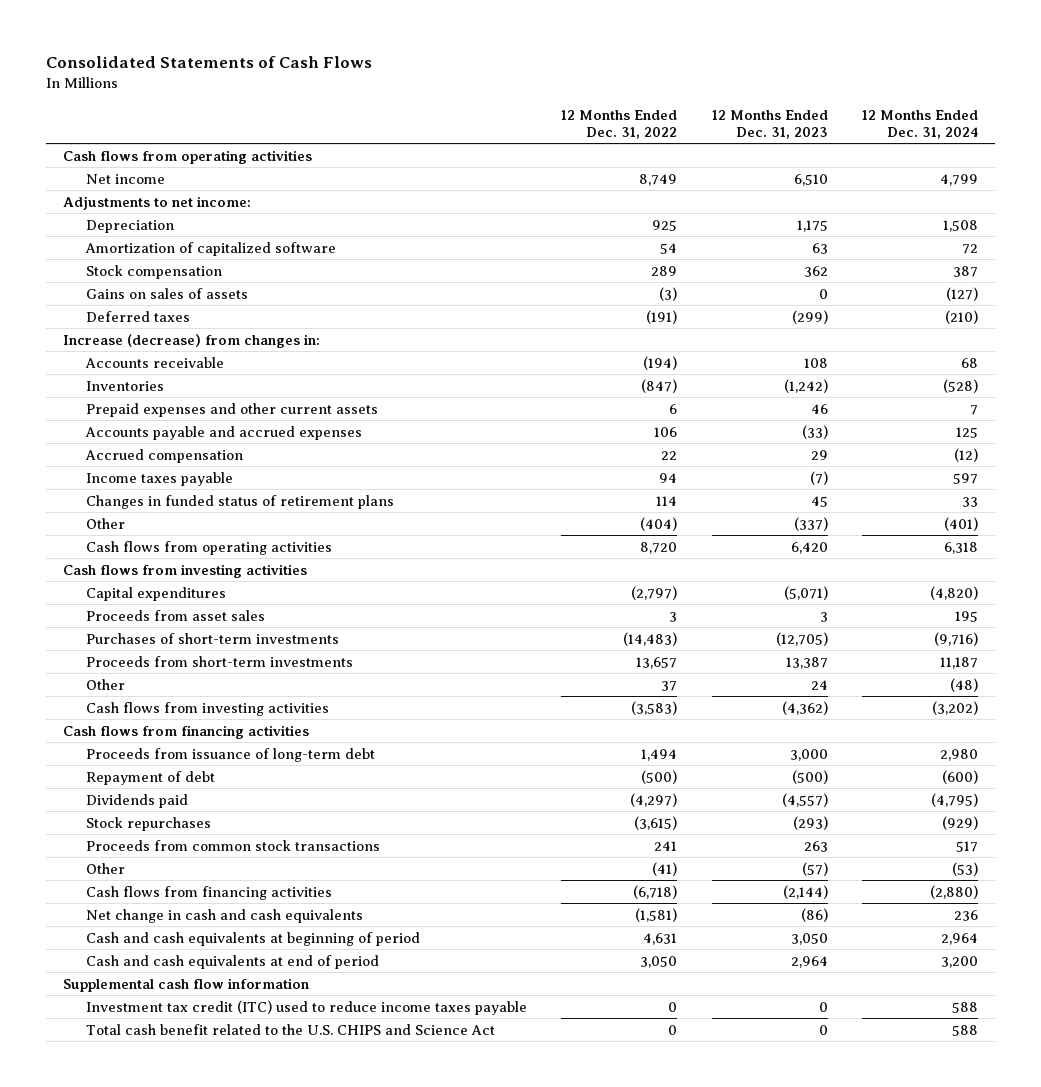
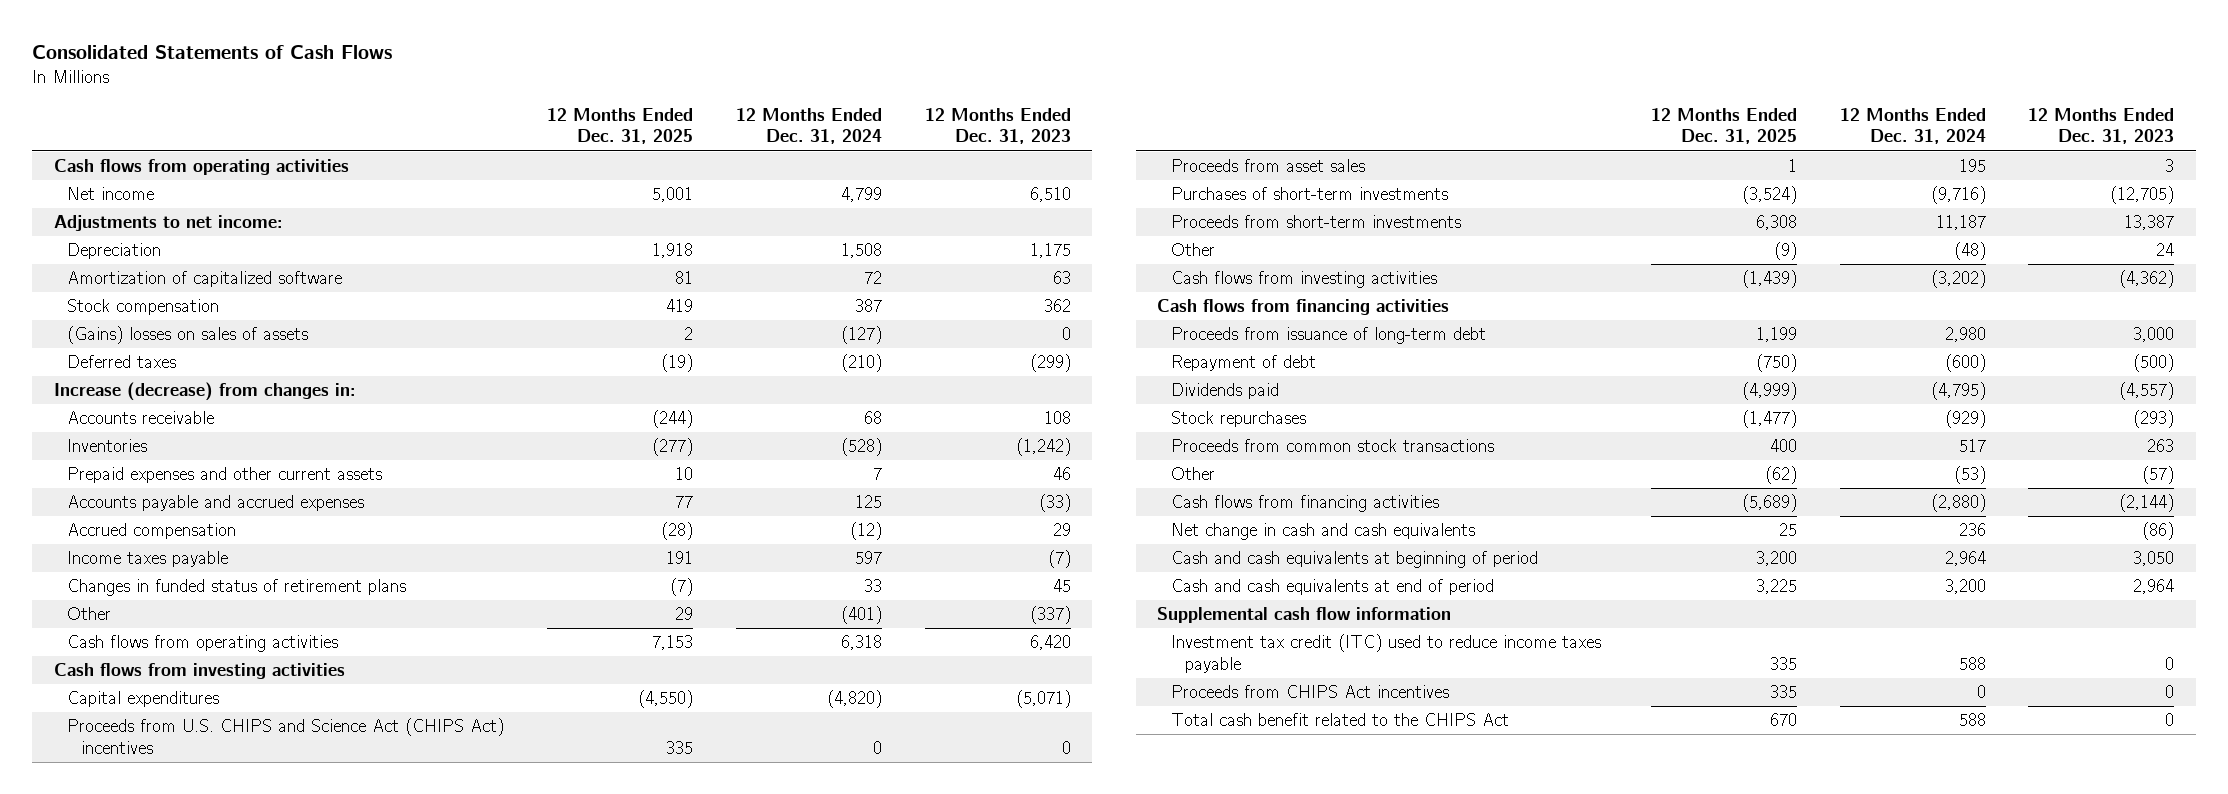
[561,109,678,139] 12 Months Ended Dec. 31, 2022 -> none
none -> [547,107,694,145] 12 Months Ended Dec. 31, 2025
[86,287,249,299] Gains on sales of assets -> [67,326,309,345] (Gains) losses on sales of assets
none -> [67,718,505,754] Proceeds from U.S. CHIPS and Science Act (CHIPS Act) incentives
none -> [1170,685,1449,699] Proceeds from CHIPS Act incentives
[86,1023,496,1035] Total cash benefit related to the U.S. CHIPS and Science Act -> [1170,713,1509,727] Total cash benefit related to the CHIPS Act

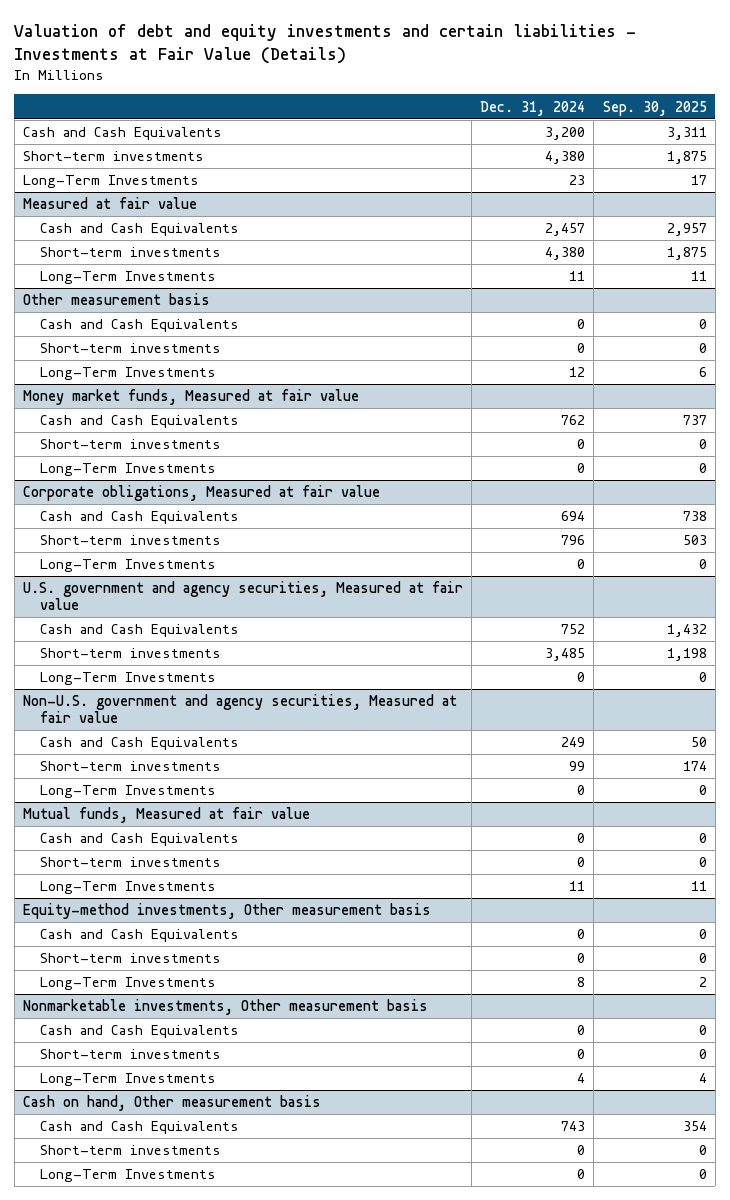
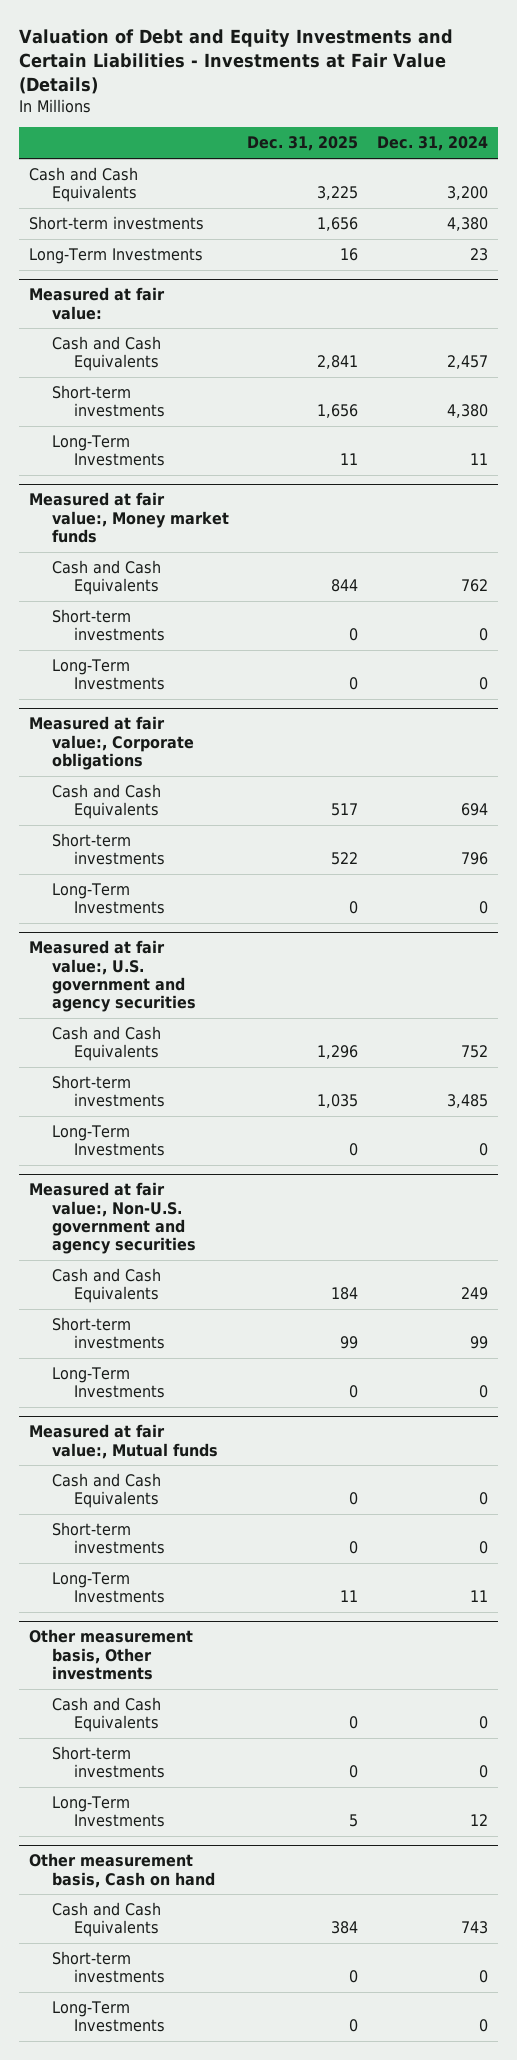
[14,24,637,64] Valuation of debt and equity investments and certain liabilities - Investments at Fair Value (Details) -> [19,29,454,95] Valuation of Debt and Equity Investments and Certain Liabilities - Investments at Fair Value (Details)
[602,100,707,116] Sep. 30, 2025 -> none
none -> [247,136,359,152] Dec. 31, 2025
[22,197,197,210] Measured at fair value -> [28,287,165,320] Measured at fair value:
[22,293,210,306] Other measurement basis -> none
[40,319,240,333] Cash and Cash Equivalents -> none
[40,343,222,354] Short-term investments -> none
[40,367,217,381] Long-Term Investments -> none
[22,389,359,406] Money market funds, Measured at fair value -> [28,492,229,543] Measured at fair value:, Money market funds
[22,485,380,502] Corporate obligations, Measured at fair value -> [28,716,194,770] Measured at fair value:, Corporate obligations
[22,581,463,611] U.S. government and agency securities, Measured at fair value -> [28,940,196,1013] Measured at fair value:, U.S. government and agency securities
[22,694,457,724] Non-U.S. government and agency securities, Measured at fair value -> [28,1182,196,1255] Measured at fair value:, Non-U.S. government and agency securities
[22,807,310,824] Mutual funds, Measured at fair value -> [28,1424,218,1459] Measured at fair value:, Mutual funds
[22,903,431,920] Equity-method investments, Other measurement basis -> none
[40,929,240,943] Cash and Cash Equivalents -> none
[40,953,222,964] Short-term investments -> none
[40,977,217,991] Long-Term Investments -> none
[22,999,428,1016] Nonmarketable investments, Other measurement basis -> [28,1629,193,1680] Other measurement basis, Other investments
[577,1073,586,1084] 4 -> [470,1814,489,1827] 12
[22,1095,321,1112] Cash on hand, Other measurement basis -> [28,1853,215,1888] Other measurement basis, Cash on hand

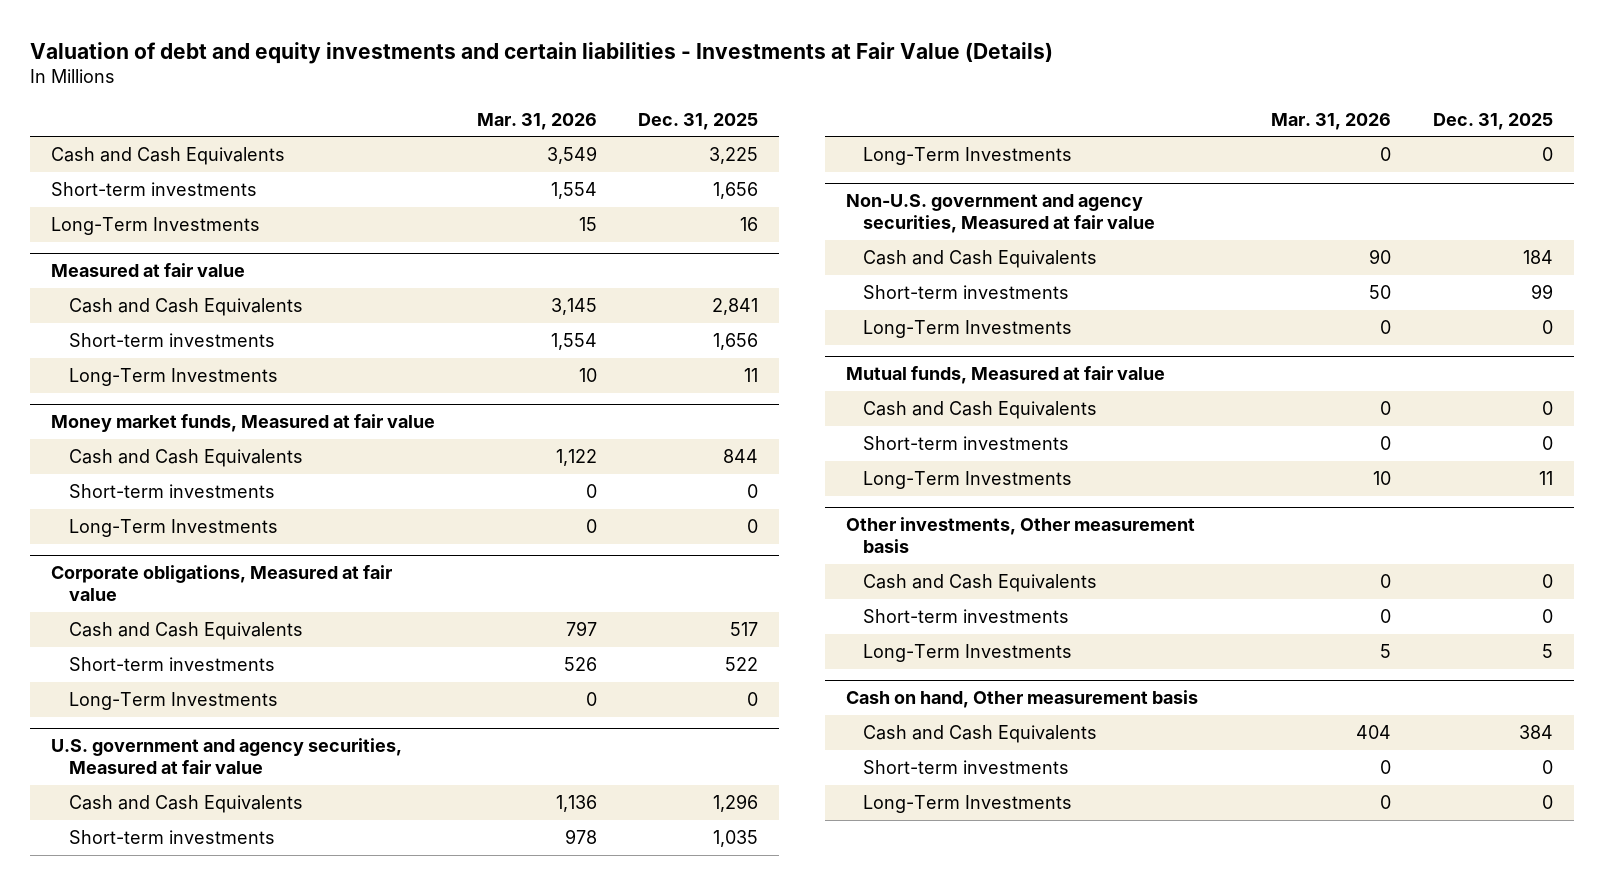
[19,29,454,95] Valuation of Debt and Equity Investments and Certain Liabilities - Investments at Fair Value (Details) -> [30,41,1054,64] Valuation of debt and equity investments and certain liabilities - Investments at Fair Value (Details)
[377,136,489,152] Dec. 31, 2024 -> none
none -> [476,112,597,130] Mar. 31, 2026
[28,287,165,320] Measured at fair value: -> [51,263,246,278] Measured at fair value
[28,492,229,543] Measured at fair value:, Money market funds -> [51,414,436,433] Money market funds, Measured at fair value
[28,716,194,770] Measured at fair value:, Corporate obligations -> [51,565,393,602] Corporate obligations, Measured at fair value
[28,940,196,1013] Measured at fair value:, U.S. government and agency securities -> [51,738,403,775] U.S. government and agency securities, Measured at fair value
[28,1182,196,1255] Measured at fair value:, Non-U.S. government and agency securities -> [845,194,1156,234] Non-U.S. government and agency securities, Measured at fair value
[28,1424,218,1459] Measured at fair value:, Mutual funds -> [845,366,1165,385] Mutual funds, Measured at fair value
[28,1629,193,1680] Other measurement basis, Other investments -> [845,517,1195,554] Other investments, Other measurement basis
[28,1853,215,1888] Other measurement basis, Cash on hand -> [845,690,1198,709] Cash on hand, Other measurement basis

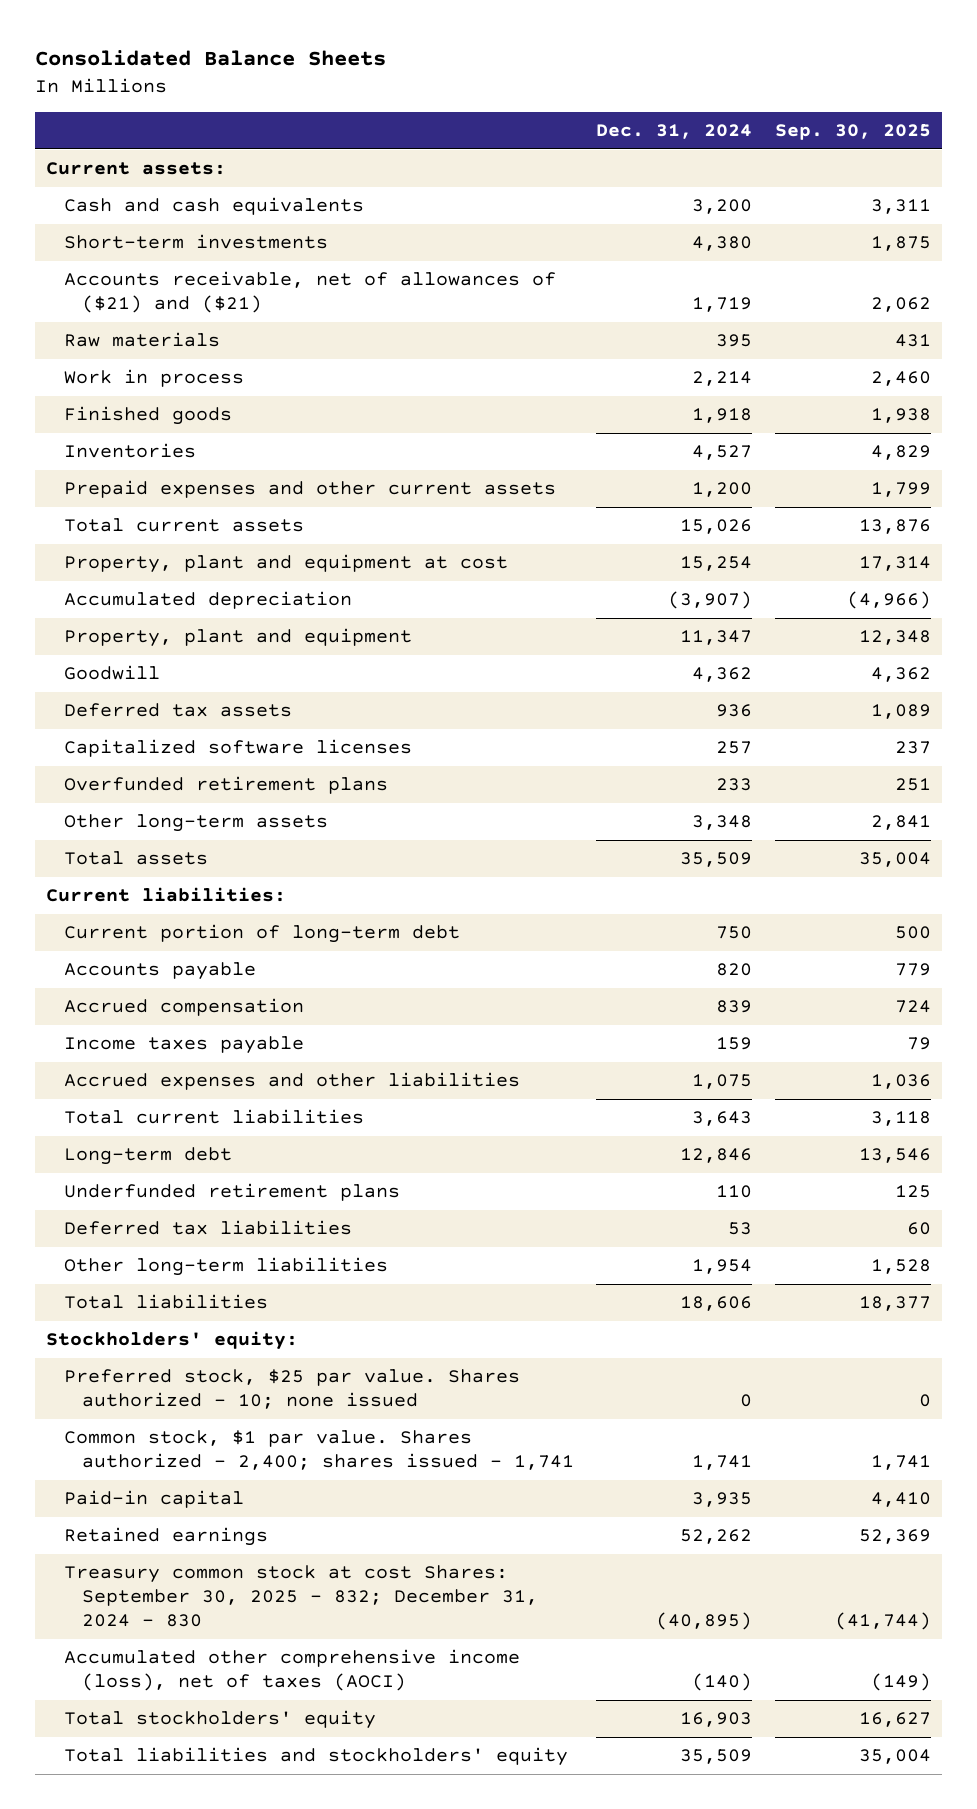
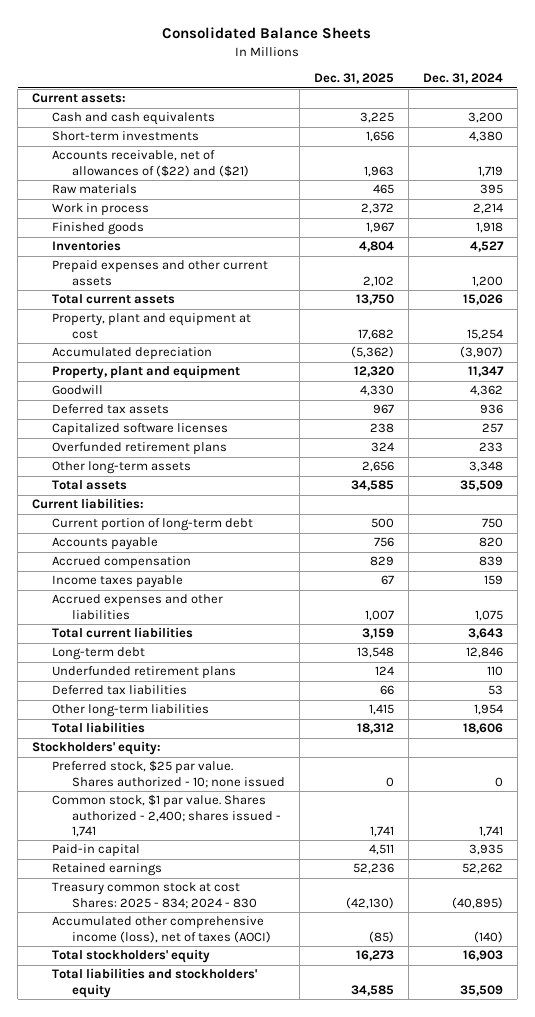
[774,124,931,141] Sep. 30, 2025 -> none
none -> [313,73,394,85] Dec. 31, 2025
[63,271,556,314] Accounts receivable, net of allowances of ($21) and ($21) -> [52,150,249,177] Accounts receivable, net of allowances of ($22) and ($21)
[63,1565,538,1628] Treasury common stock at cost Shares: September 30, 2025 - 832; December 31, 2024 - 830 -> [52,882,257,909] Treasury common stock at cost Shares: 2025 - 834; 2024 - 830

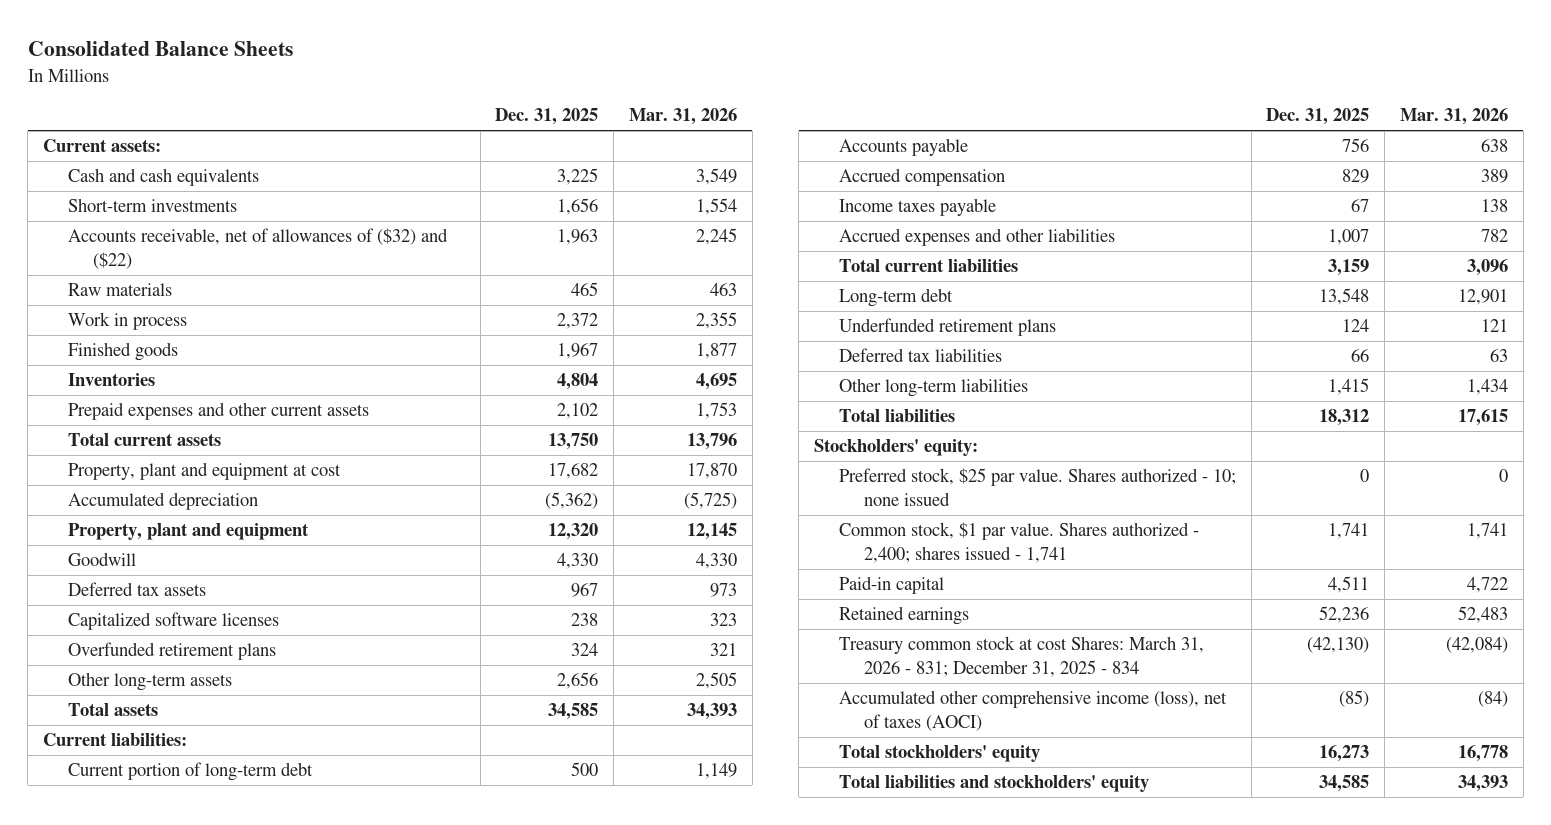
[422,73,503,85] Dec. 31, 2024 -> none
none -> [628,108,737,126] Mar. 31, 2026
[52,150,249,177] Accounts receivable, net of allowances of ($22) and ($21) -> [68,228,449,270] Accounts receivable, net of allowances of ($32) and ($22)
[52,882,257,909] Treasury common stock at cost Shares: 2025 - 834; 2024 - 830 -> [839,636,1205,678] Treasury common stock at cost Shares: March 31, 2026 - 831; December 31, 2025 - 834

